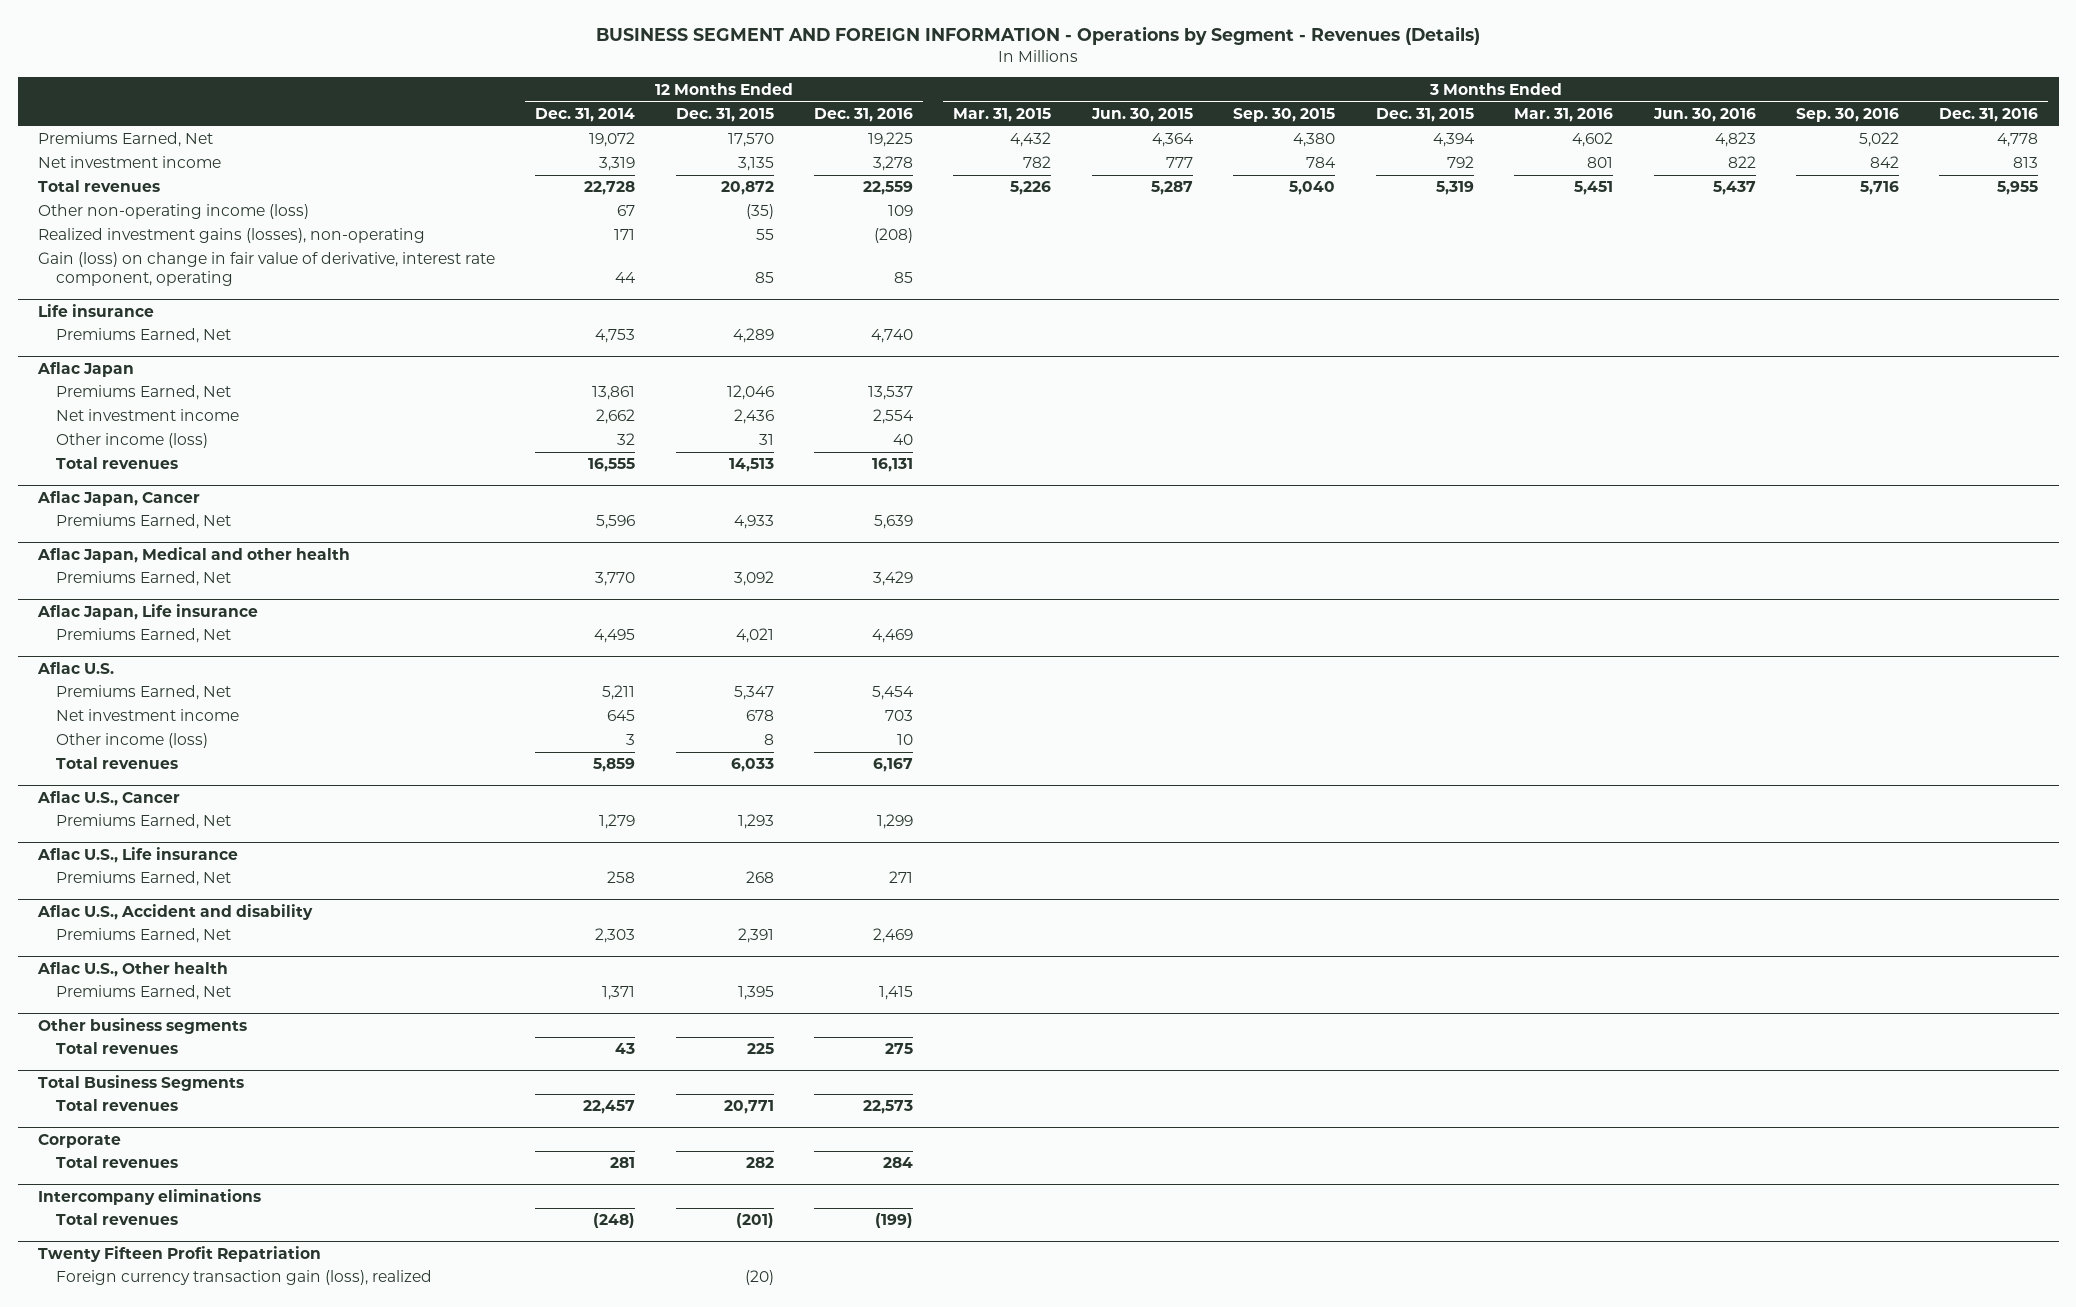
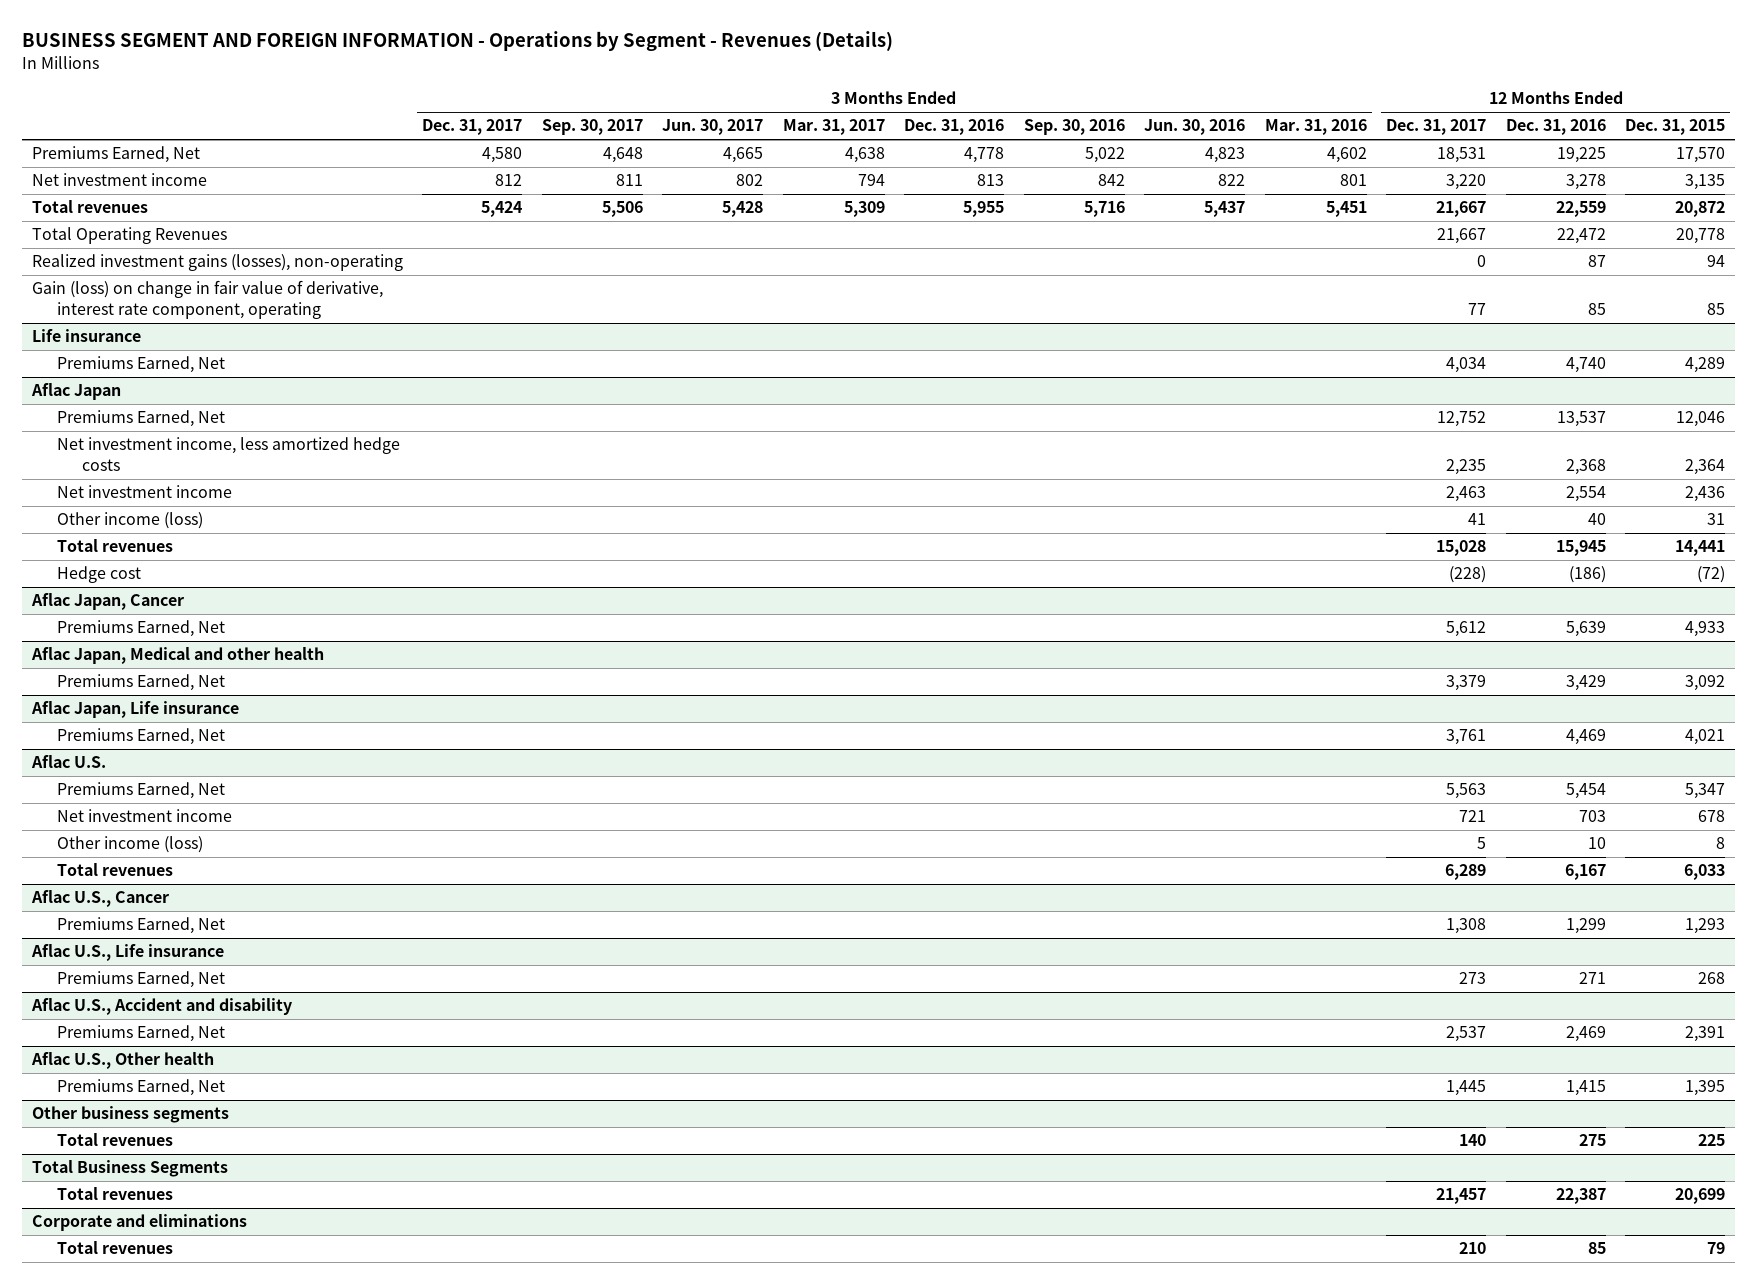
[535,107,636,122] Dec. 31, 2014 -> none
[953,107,1052,122] Mar. 31, 2015 -> none
[1090,107,1193,122] Jun. 30, 2015 -> none
[1233,107,1336,122] Sep. 30, 2015 -> none
[1375,107,1474,122] Dec. 31, 2015 -> none
none -> [422,119,523,136] Dec. 31, 2017
none -> [541,119,643,136] Sep. 30, 2017
none -> [662,119,764,136] Jun. 30, 2017
none -> [782,119,885,136] Mar. 31, 2017
none -> [1386,119,1487,136] Dec. 31, 2017
[37,204,309,220] Other non-operating income (loss) -> none
none -> [31,227,227,245] Total Operating Revenues
[755,229,774,241] 55 -> [1707,255,1726,268] 94
[874,228,914,244] (208) -> [1587,255,1606,268] 87
none -> [56,437,400,472] Net investment income, less amortized hedge costs
[728,458,774,473] 14,513 -> [1675,540,1726,557] 14,441
[872,458,914,473] 16,131 -> [1555,540,1606,557] 15,945
none -> [56,566,141,584] Hedge cost
[37,1133,121,1148] Corporate -> none
[37,1188,261,1205] Intercompany eliminations -> none
[56,1213,179,1226] Total revenues -> none
[37,1245,321,1262] Twenty Fifteen Profit Repatriation -> none
[56,1270,433,1286] Foreign currency transaction gain (loss), realized -> none
[723,1100,774,1115] 20,771 -> [1675,1188,1726,1205] 20,699
[863,1100,914,1115] 22,573 -> [1555,1188,1606,1205] 22,387
none -> [31,1214,247,1232] Corporate and eliminations
[745,1157,774,1169] 282 -> [1707,1242,1726,1255] 79
[883,1157,914,1169] 284 -> [1587,1242,1606,1255] 85

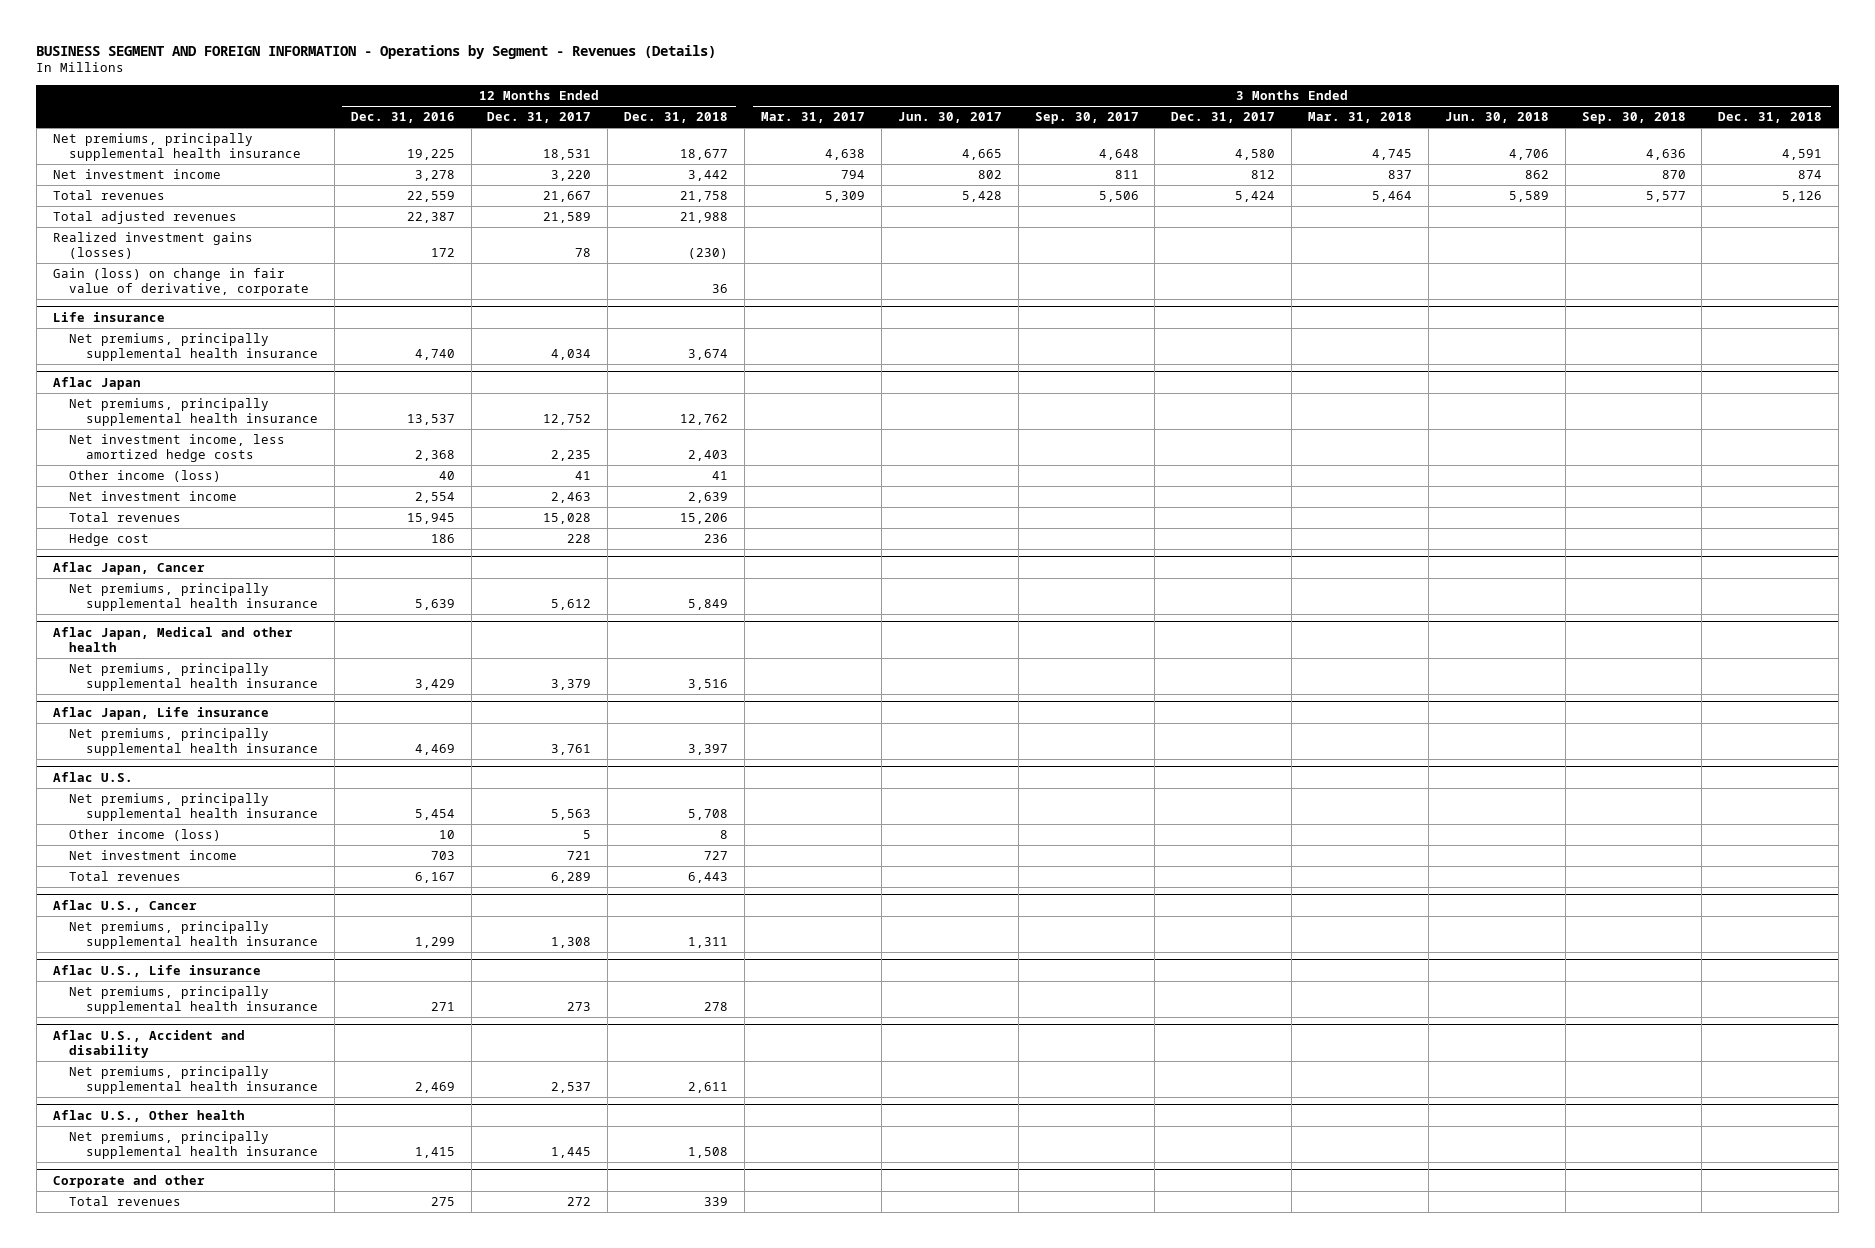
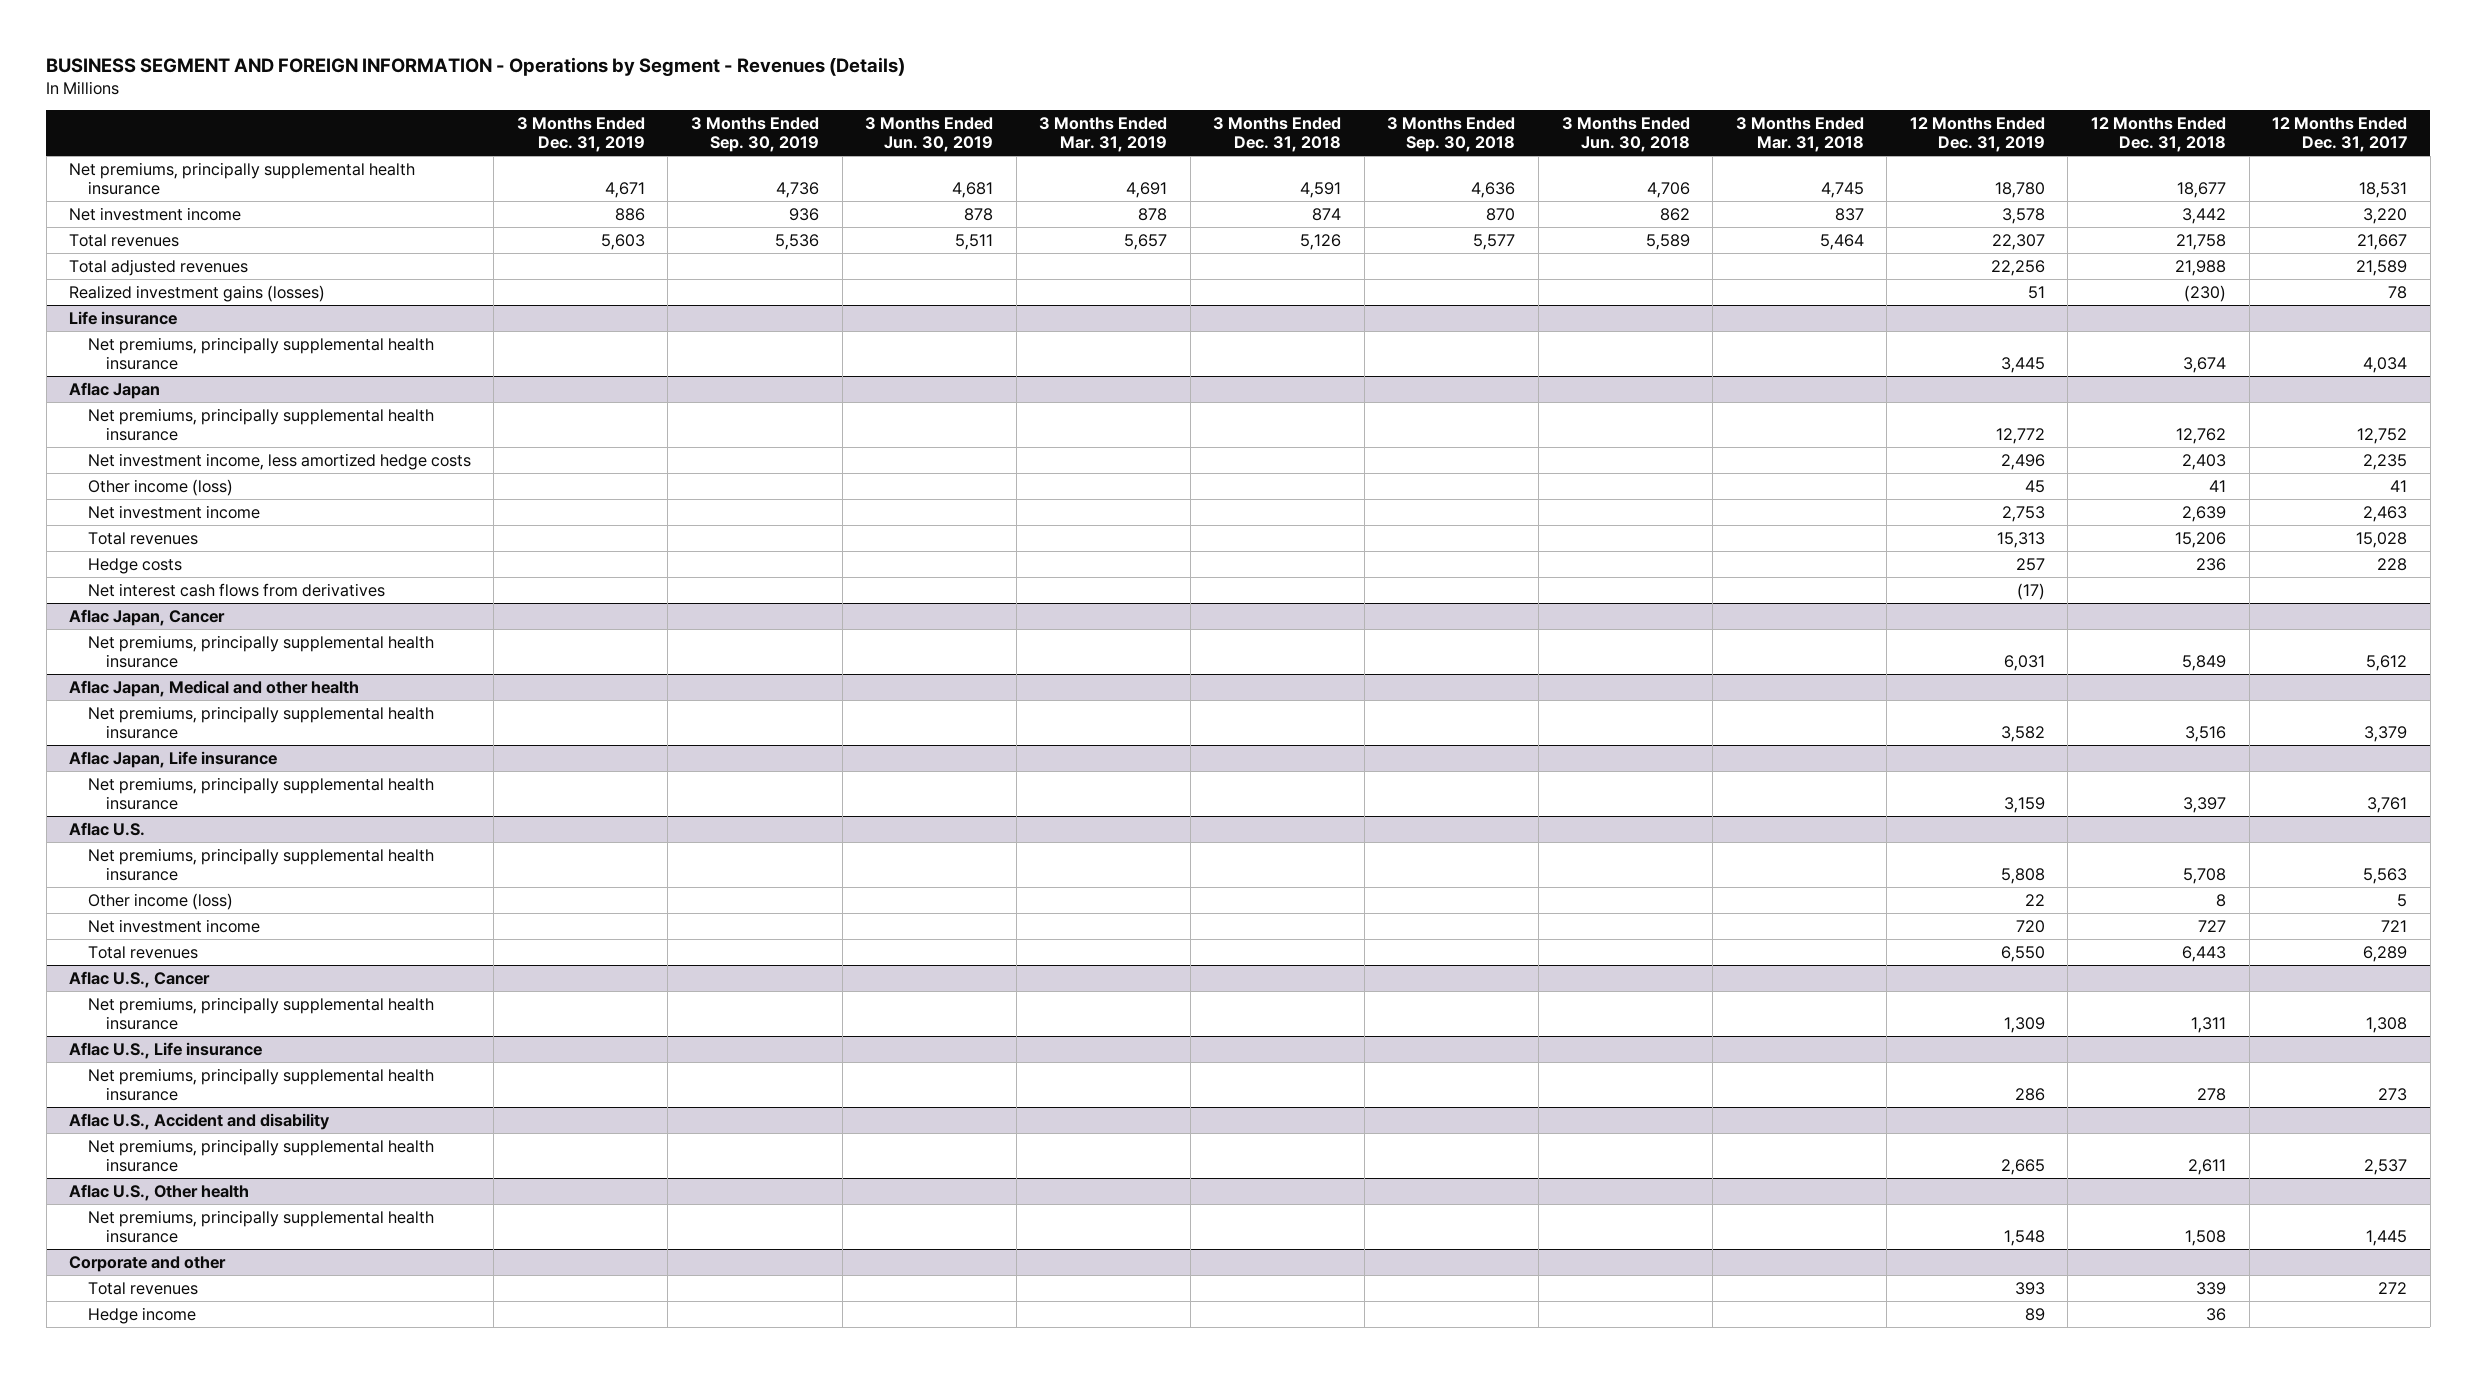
[350,112,455,124] Dec. 31, 2016 -> none
[760,112,865,124] Mar. 31, 2017 -> none
[897,112,1002,124] Jun. 30, 2017 -> none
[1034,112,1139,125] Sep. 30, 2017 -> none
[1171,112,1276,124] Dec. 31, 2017 -> none
none -> [516,116,645,153] 3 Months Ended Dec. 31, 2019
none -> [690,116,819,153] 3 Months Ended Sep. 30, 2019
none -> [865,116,994,153] 3 Months Ended Jun. 30, 2019
none -> [1039,116,1168,153] 3 Months Ended Mar. 31, 2019
none -> [1909,116,2045,153] 12 Months Ended Dec. 31, 2019
[52,268,310,297] Gain (loss) on change in fair value of derivative, corporate -> none
[69,533,150,547] Hedge cost -> [87,557,182,574] Hedge costs
none -> [87,582,385,597] Net interest cash flows from derivatives
none -> [87,1306,196,1324] Hedge income

